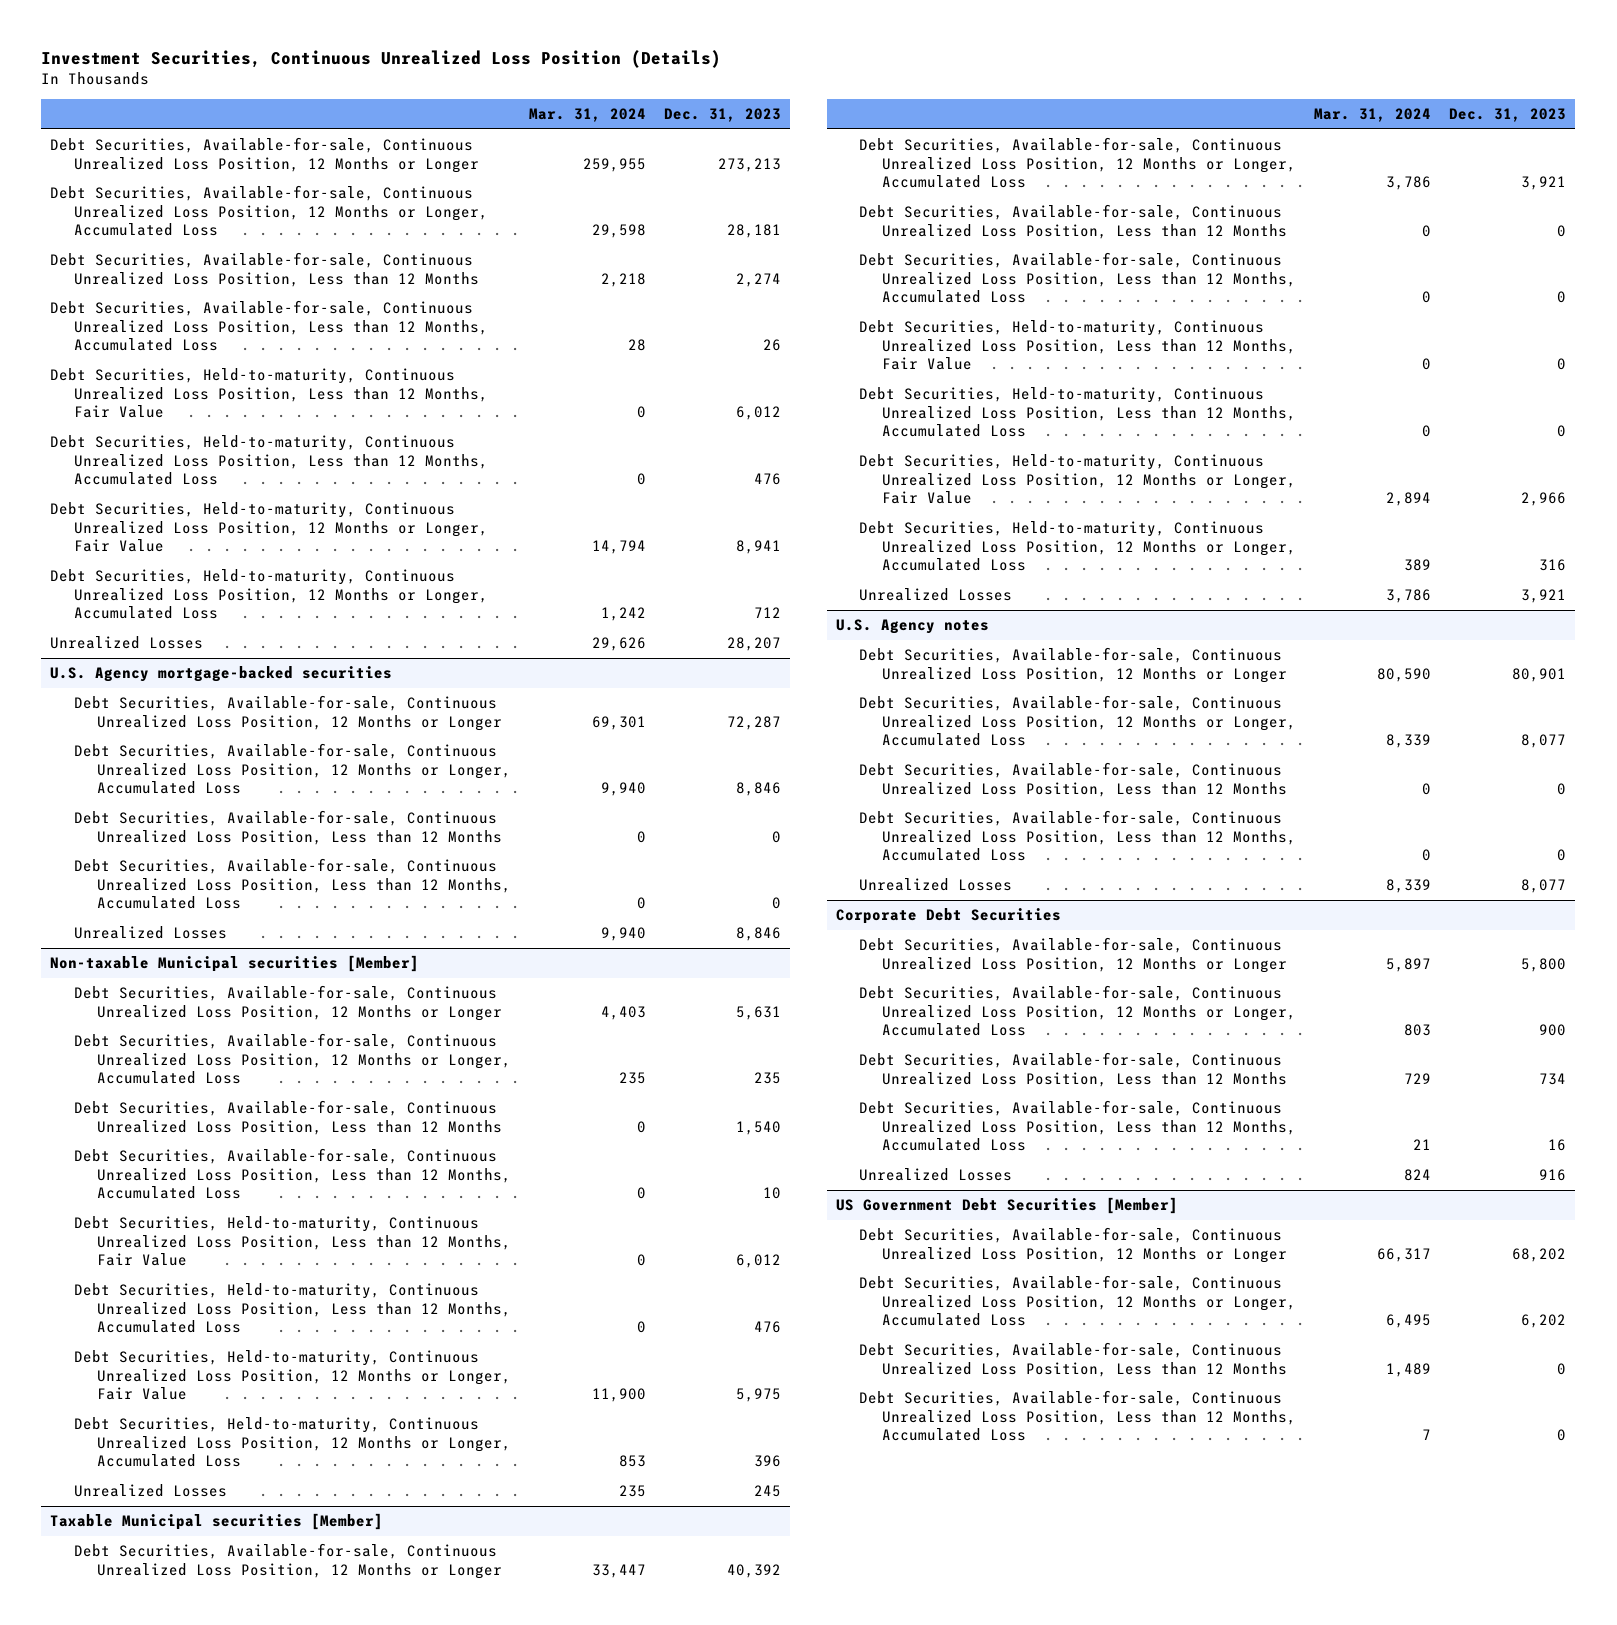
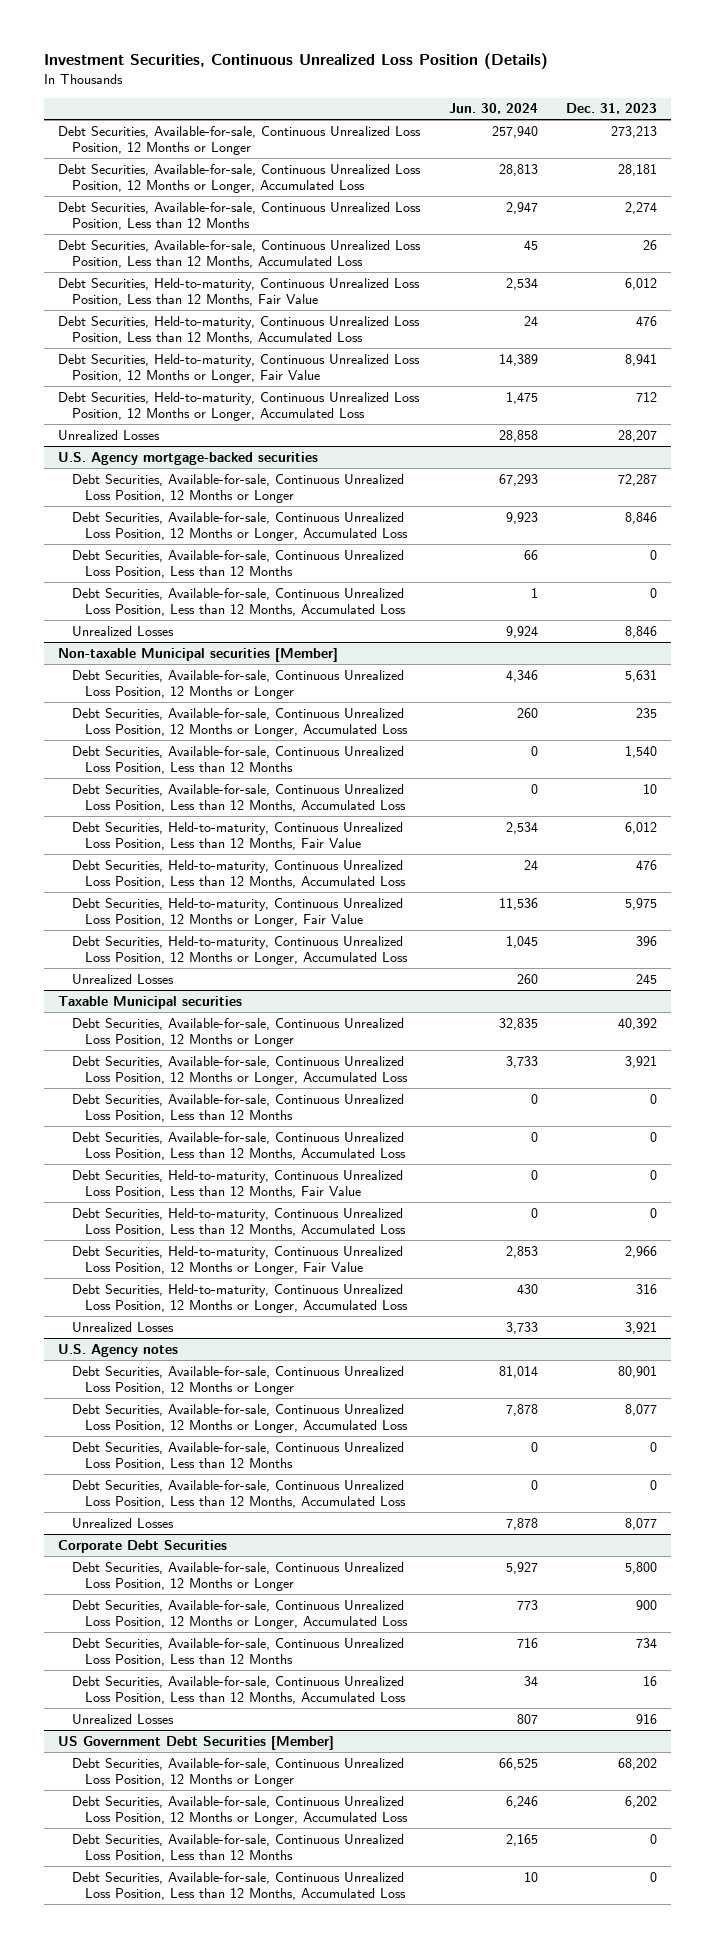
[528,108,646,123] Mar. 31, 2024 -> none
none -> [448,103,538,115] Jun. 30, 2024
[50,1513,384,1531] Taxable Municipal securities [Member] -> [58,995,243,1009] Taxable Municipal securities

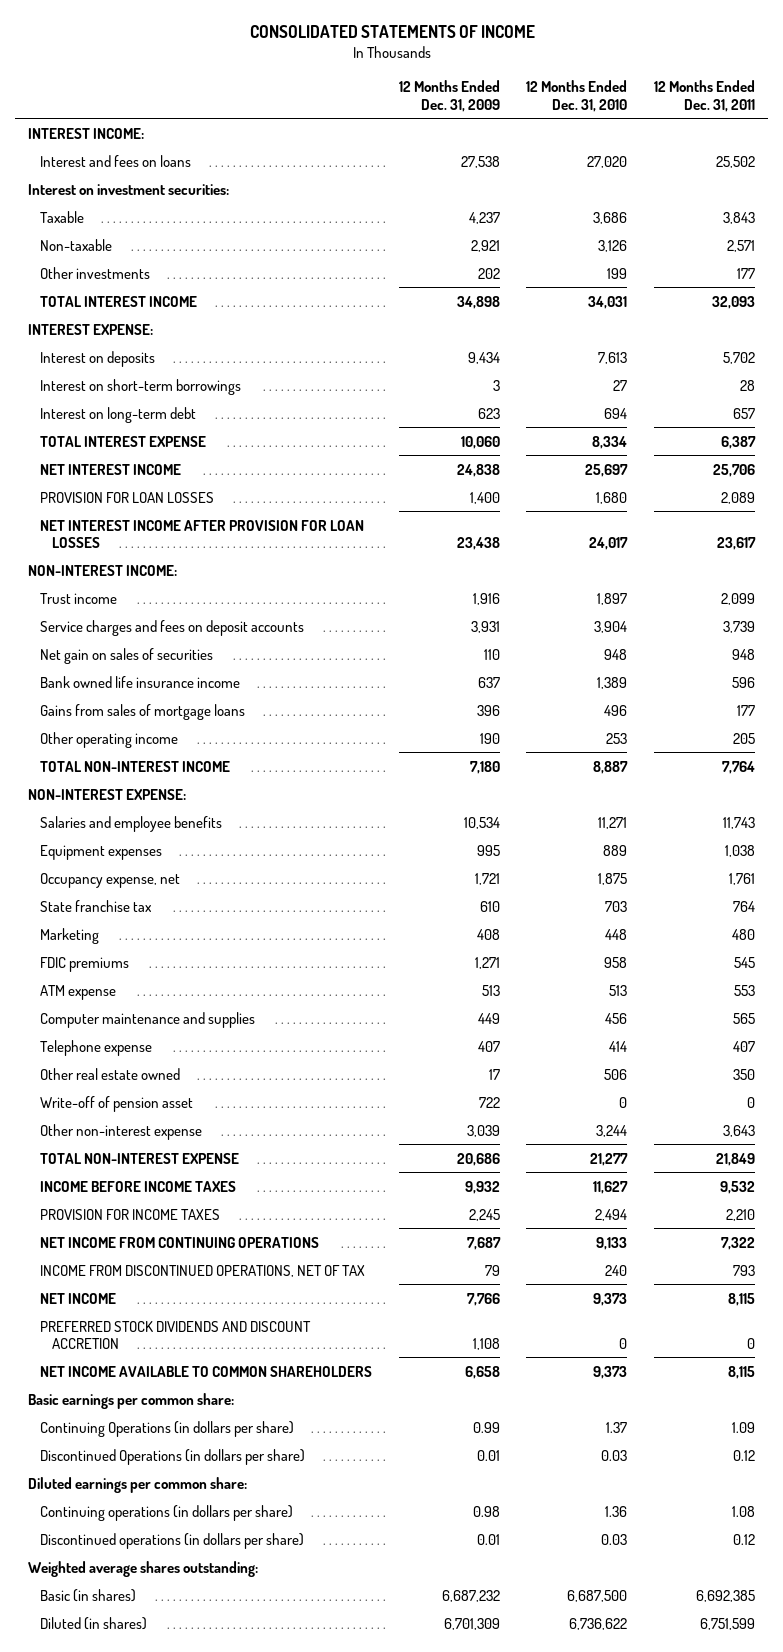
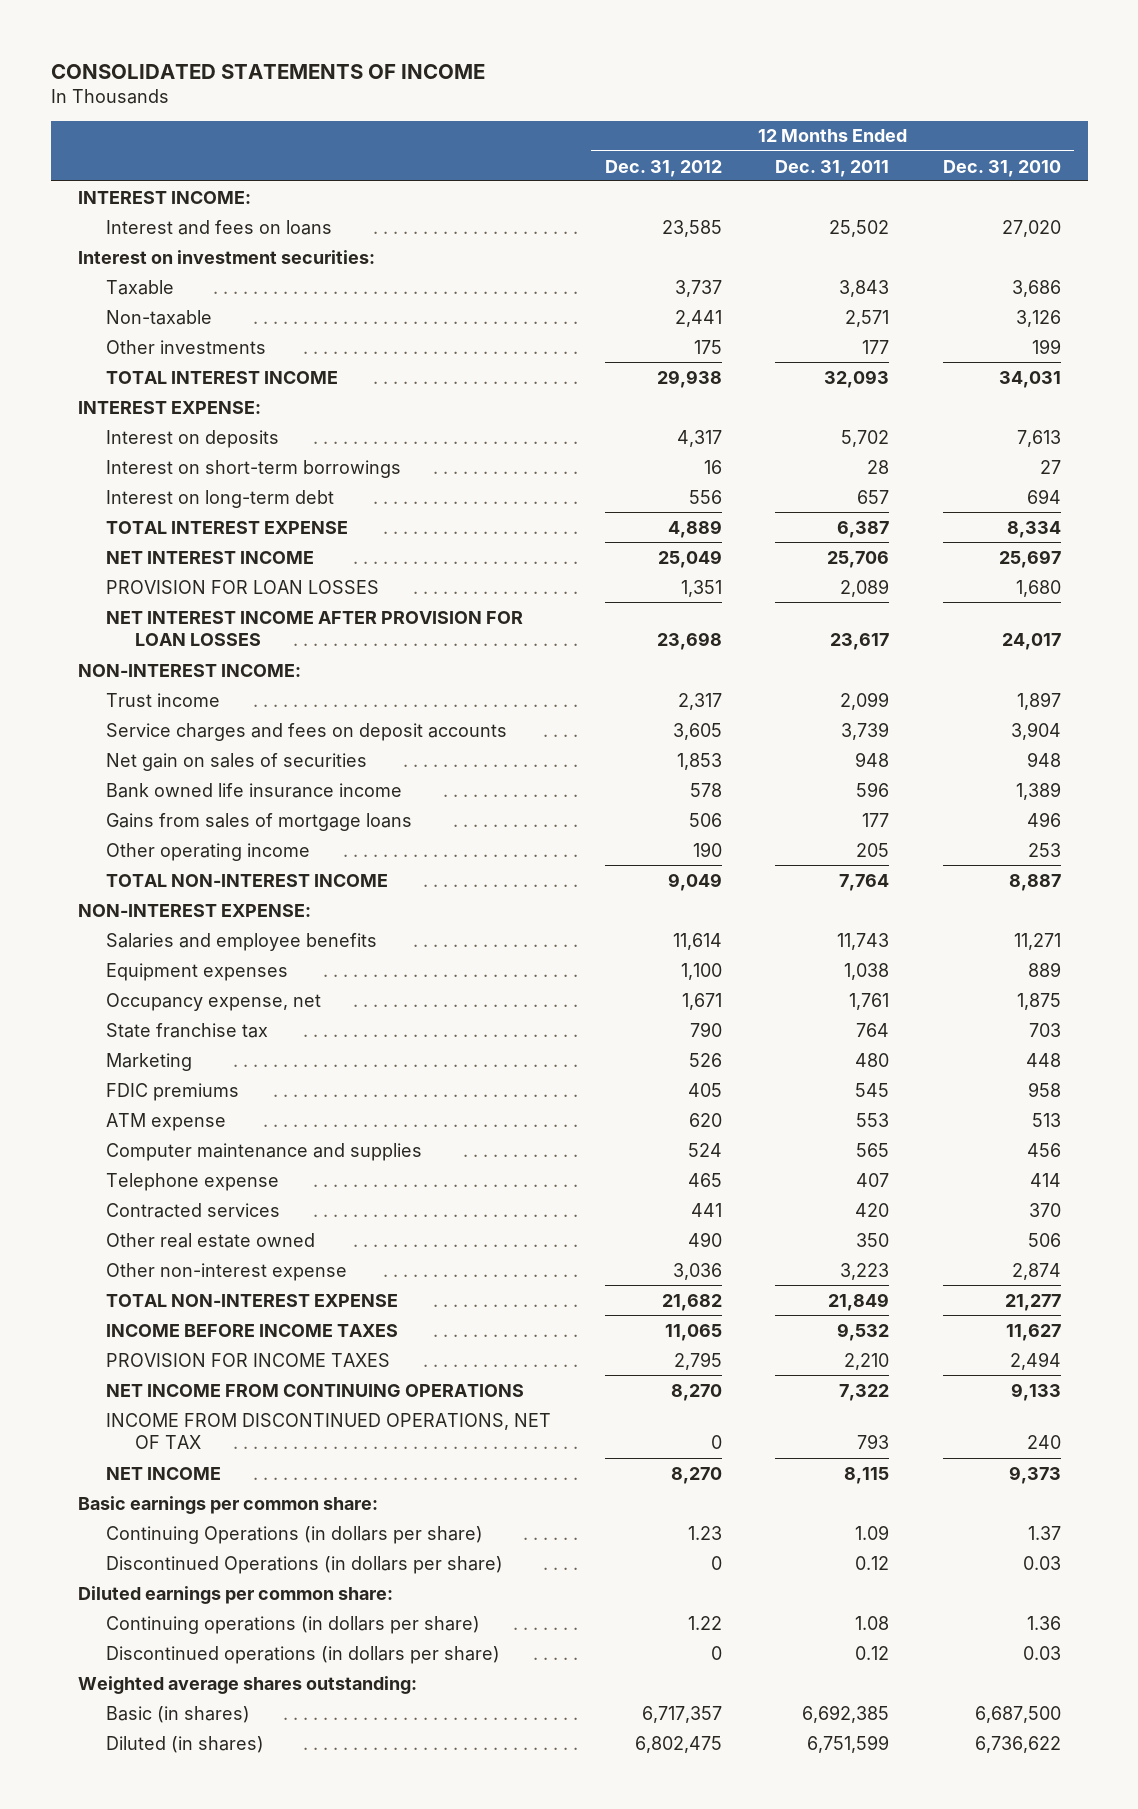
[398,80,500,112] 12 Months Ended Dec. 31, 2009 -> none
none -> [604,159,722,177] Dec. 31, 2012
none -> [106,1202,281,1218] Contracted services
[40,1095,194,1112] Write-off of pension asset -> none
[596,1124,628,1137] 3,244 -> [1011,1262,1061,1280] 2,874
[723,1124,756,1137] 3,643 -> [840,1262,890,1280] 3,223
[40,1320,312,1349] PREFERRED STOCK DIVIDENDS AND DISCOUNT ACCRETION -> none
[40,1365,373,1377] NET INCOME AVAILABLE TO COMMON SHAREHOLDERS -> none

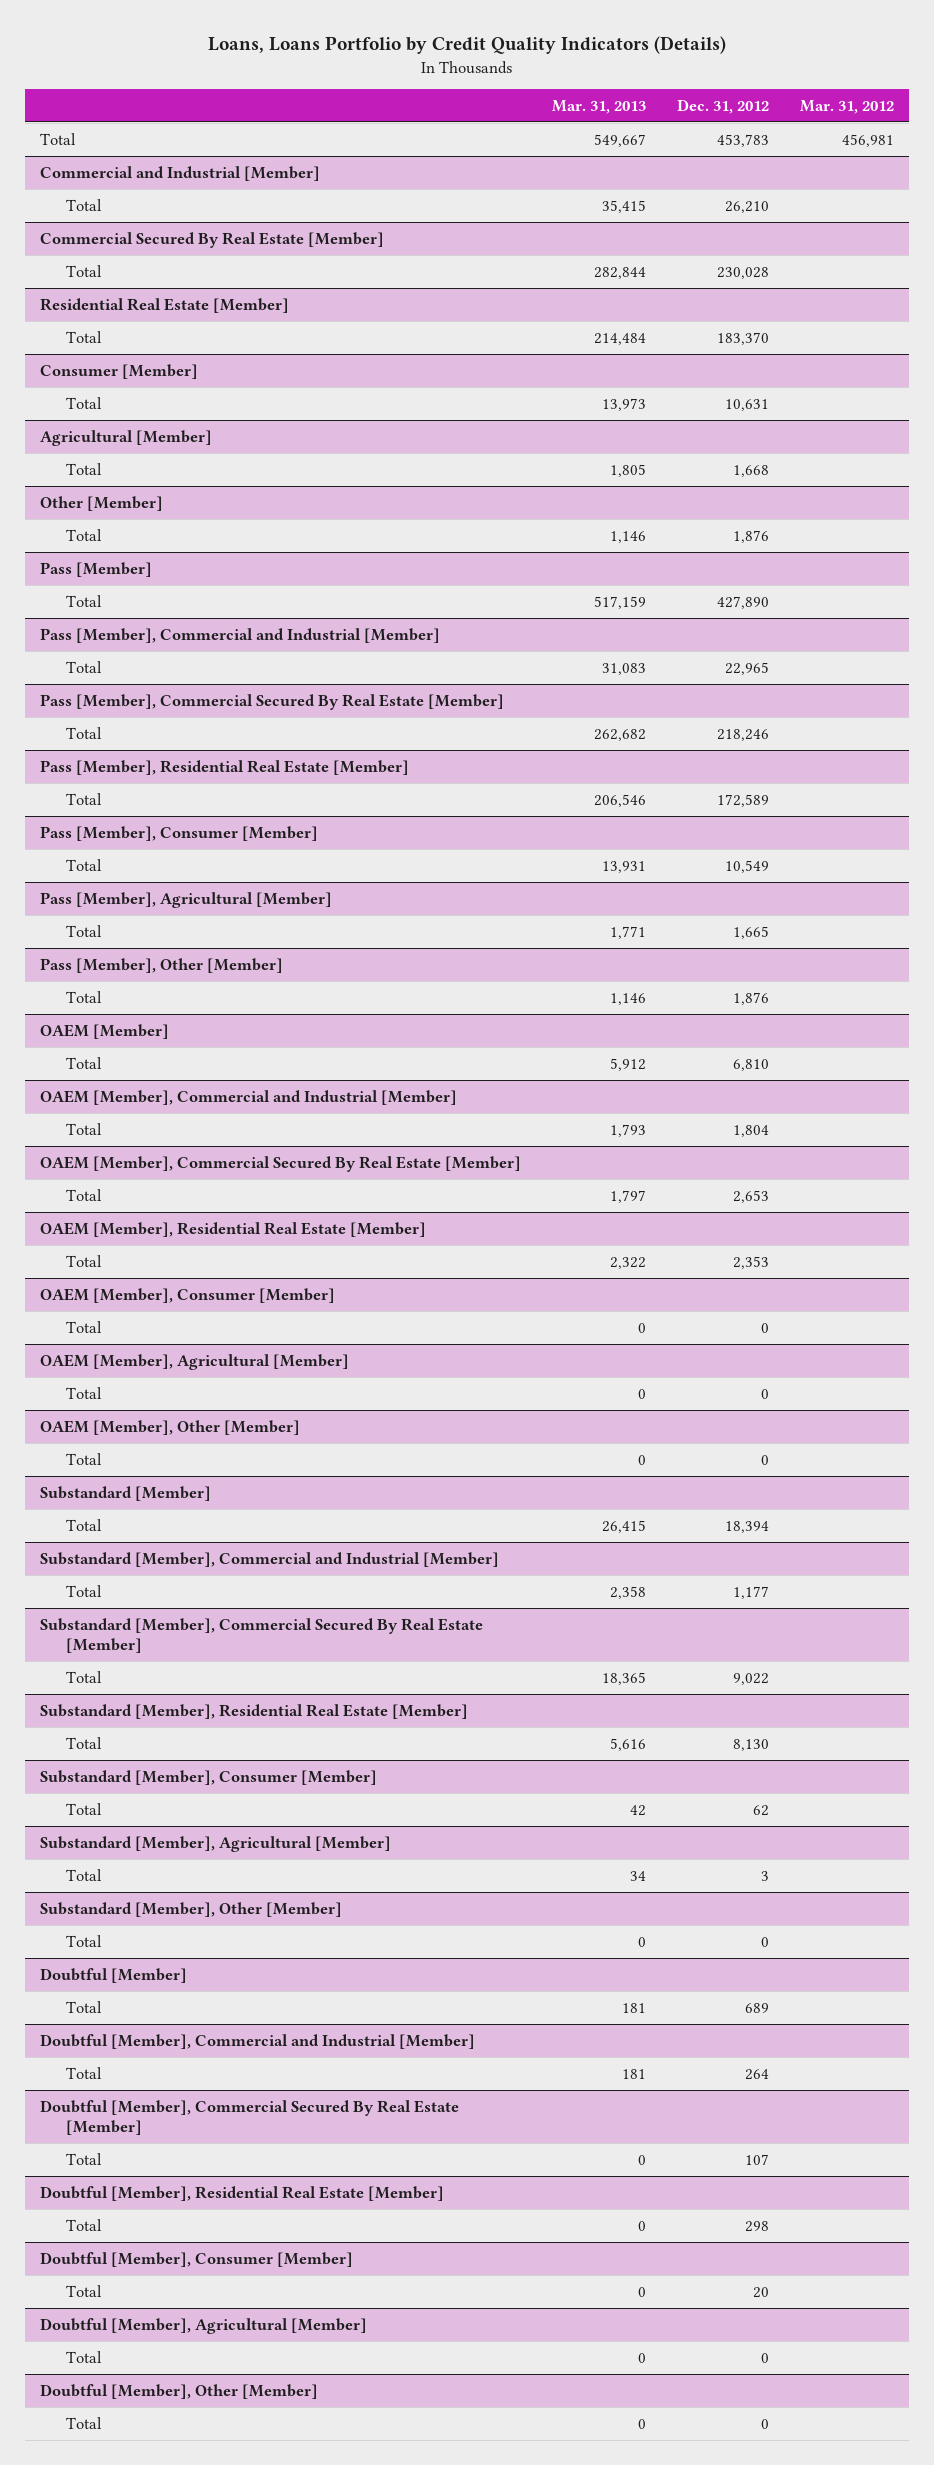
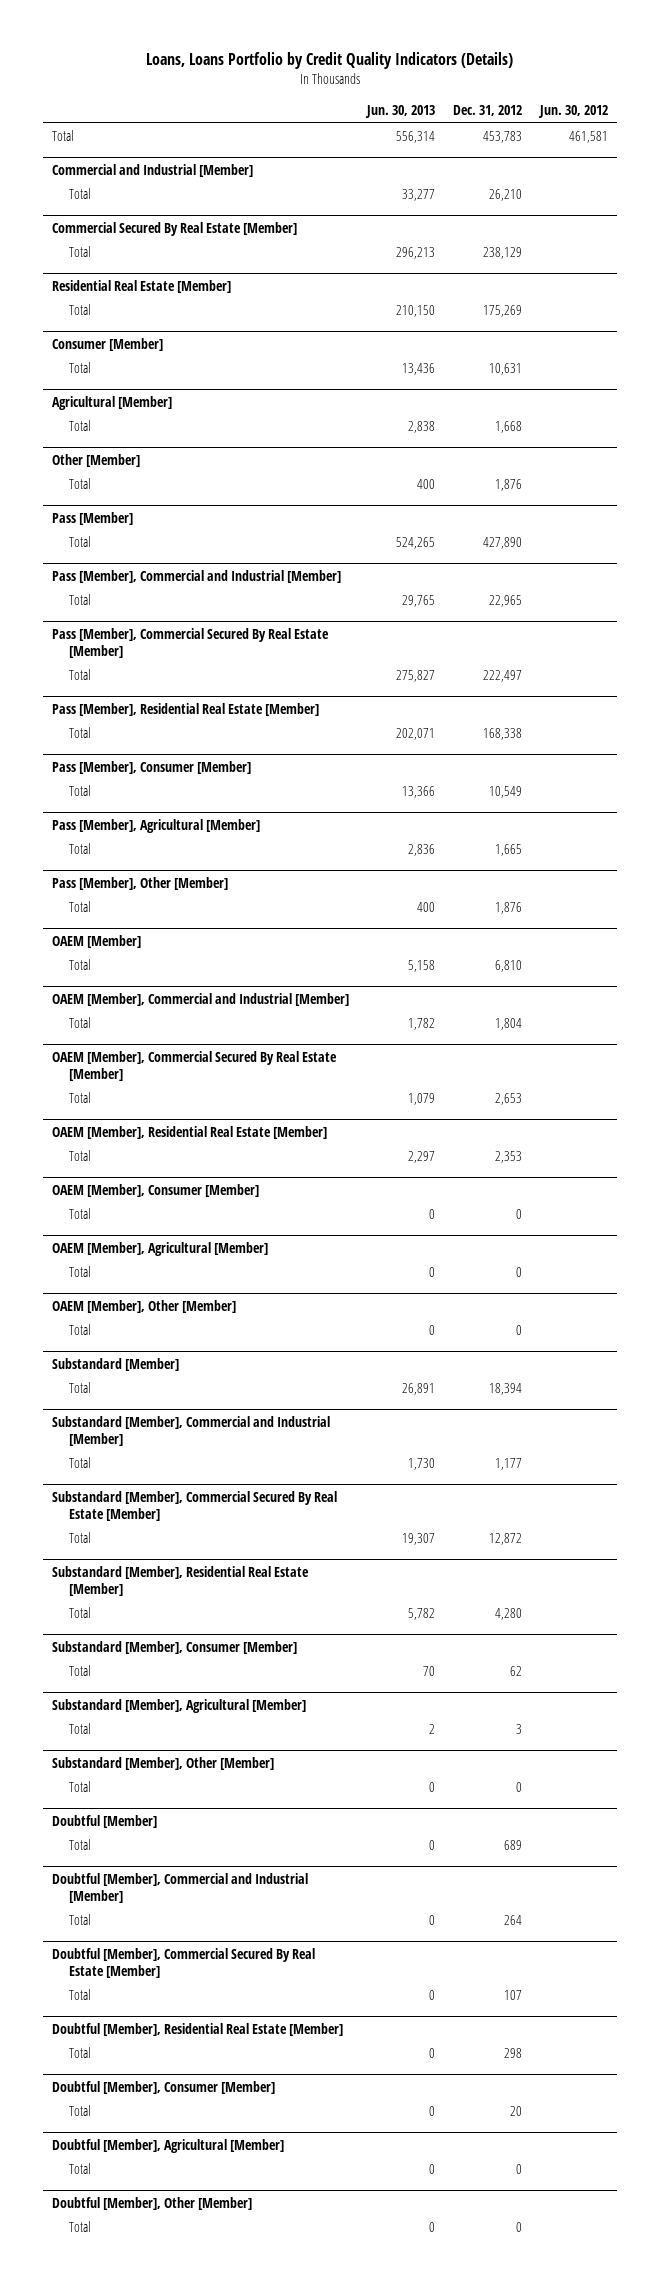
[552,99,647,114] Mar. 31, 2013 -> none
[799,99,894,114] Mar. 31, 2012 -> none
none -> [364,105,435,119] Jun. 30, 2013
none -> [537,105,608,119] Jun. 30, 2012
[717,266,770,279] 230,028 -> [482,247,522,260] 238,129
[717,331,770,345] 183,370 -> [482,305,522,318] 175,269
[717,728,770,741] 218,246 -> [482,670,522,683] 222,497
[717,793,770,807] 172,589 -> [482,728,522,741] 168,338
[733,1672,770,1685] 9,022 -> [488,1533,522,1546] 12,872
[733,1738,770,1751] 8,130 -> [494,1608,522,1621] 4,280

